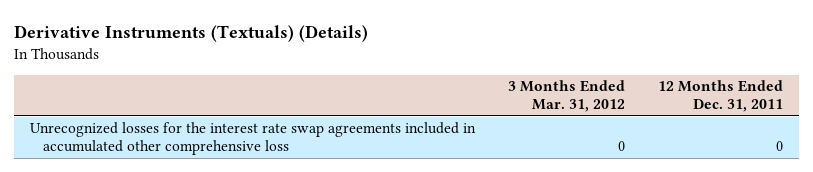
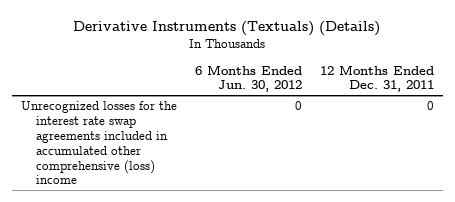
[508,80,626,113] 3 Months Ended Mar. 31, 2012 -> none
none -> [194,64,302,93] 6 Months Ended Jun. 30, 2012
[30,122,477,156] Unrecognized losses for the interest rate swap agreements included in accumulated other comprehensive loss -> [21,101,178,185] Unrecognized losses for the interest rate swap agreements included in accumulated other comprehensive (loss) income

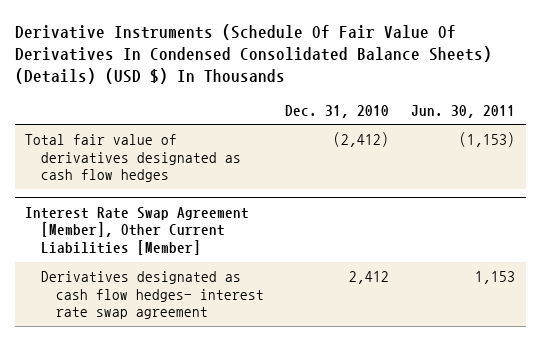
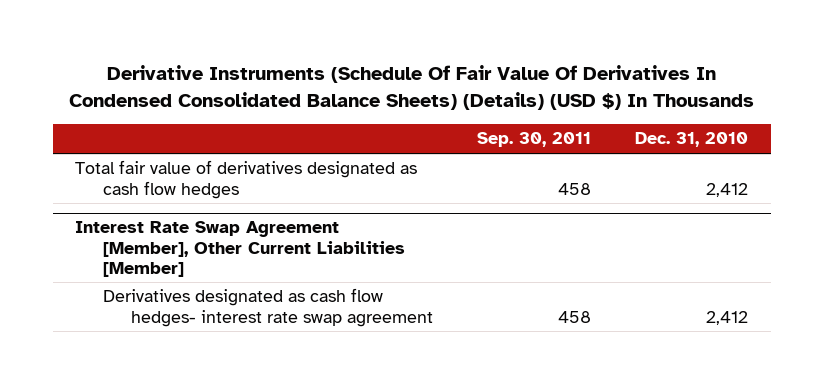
[410,104,515,118] Jun. 30, 2011 -> none
none -> [476,132,591,148] Sep. 30, 2011
[333,132,390,148] (2,412) -> [706,182,749,197] 2,412

